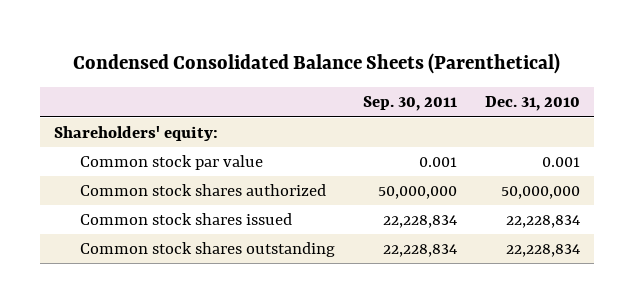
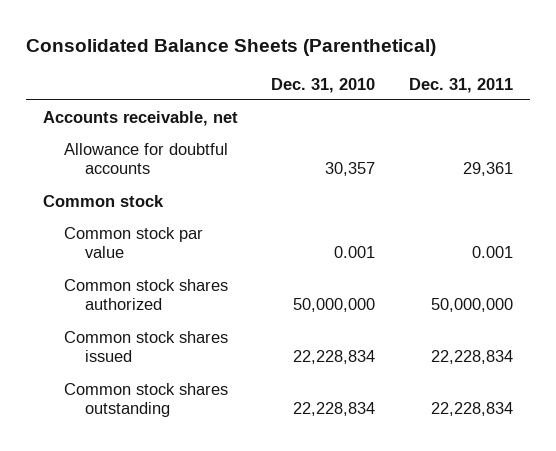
[72,52,560,74] Condensed Consolidated Balance Sheets (Parenthetical) -> [26,38,437,56] Consolidated Balance Sheets (Parenthetical)
[363,96,458,112] Sep. 30, 2011 -> none
none -> [409,77,514,93] Dec. 31, 2011
[53,125,218,141] Shareholders' equity: -> none
none -> [42,110,238,126] Accounts receivable, net
none -> [63,142,228,175] Allowance for doubtful accounts
none -> [42,194,164,207] Common stock

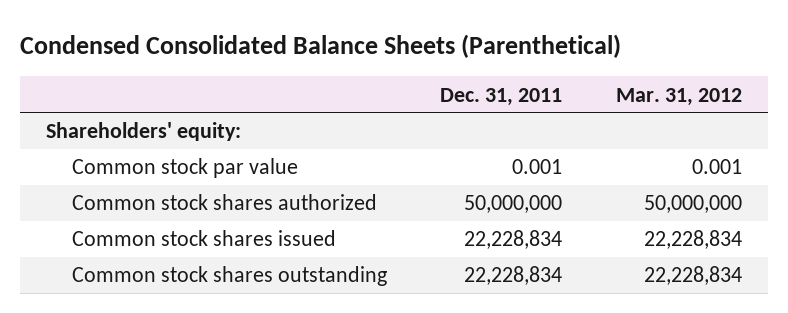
[26,38,437,56] Consolidated Balance Sheets (Parenthetical) -> [19,34,621,59] Condensed Consolidated Balance Sheets (Parenthetical)
[271,77,376,93] Dec. 31, 2010 -> none
none -> [615,87,742,106] Mar. 31, 2012
[42,110,238,126] Accounts receivable, net -> none
[63,142,228,175] Allowance for doubtful accounts -> none
[42,194,164,207] Common stock -> none
none -> [46,122,242,142] Shareholders' equity:

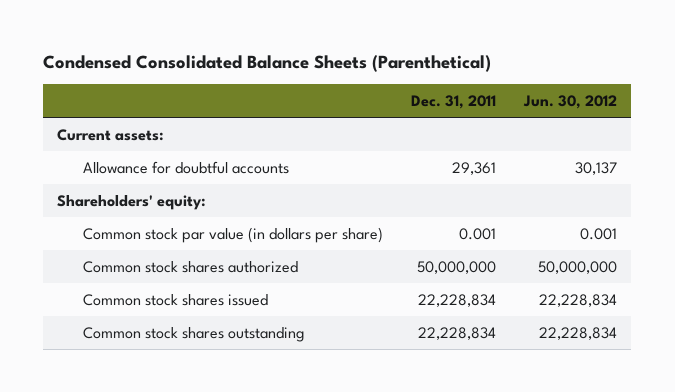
[615,87,742,106] Mar. 31, 2012 -> none
none -> [523,95,618,110] Jun. 30, 2012
none -> [57,128,165,141] Current assets:
none -> [83,160,290,174] Allowance for doubtful accounts
[72,158,299,179] Common stock par value -> [83,226,384,243] Common stock par value (in dollars per share)

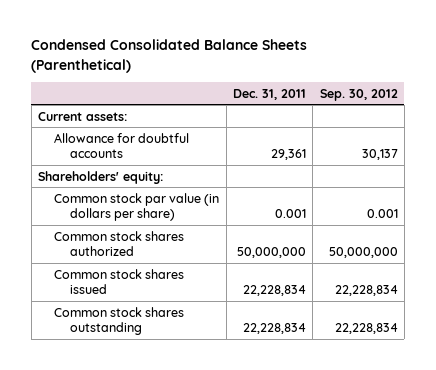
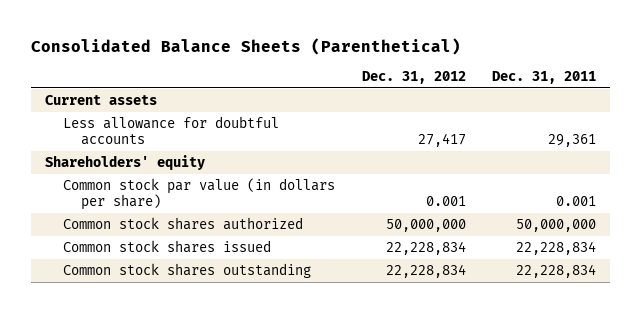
[31,39,308,73] Condensed Consolidated Balance Sheets (Parenthetical) -> [31,38,462,56] Consolidated Balance Sheets (Parenthetical)
[319,88,398,101] Sep. 30, 2012 -> none
none -> [361,71,466,85] Dec. 31, 2012
[38,111,128,121] Current assets: -> [44,94,157,105] Current assets
[54,132,190,159] Allowance for doubtful accounts -> [62,115,279,146] Less allowance for doubtful accounts
[38,170,164,184] Shareholders' equity: -> [44,154,205,170] Shareholders' equity

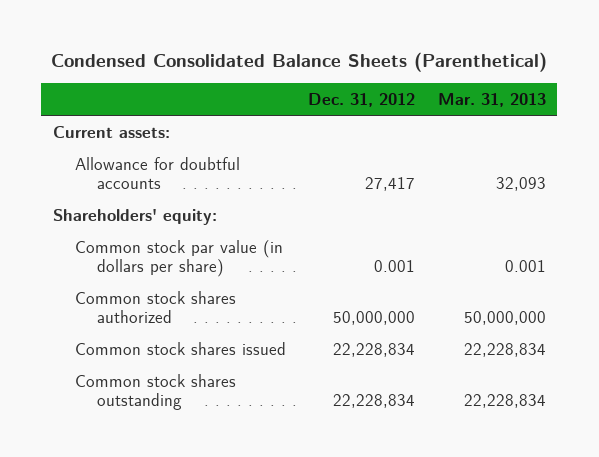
[31,38,462,56] Consolidated Balance Sheets (Parenthetical) -> [51,51,548,72] Condensed Consolidated Balance Sheets (Parenthetical)
[492,71,597,85] Dec. 31, 2011 -> none
none -> [437,92,546,107] Mar. 31, 2013
[44,94,157,105] Current assets -> [52,125,170,138] Current assets:
[62,115,279,146] Less allowance for doubtful accounts -> [74,156,240,189] Allowance for doubtful accounts
[44,154,205,170] Shareholders' equity -> [52,208,217,225] Shareholders' equity:

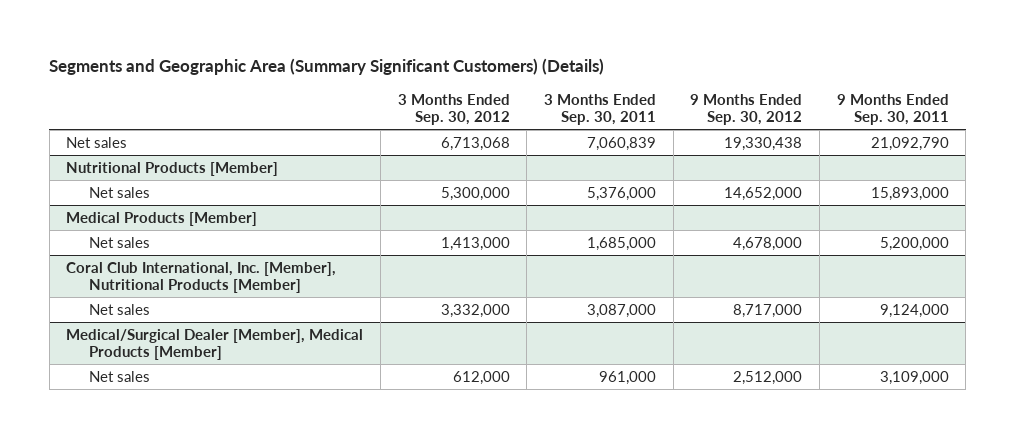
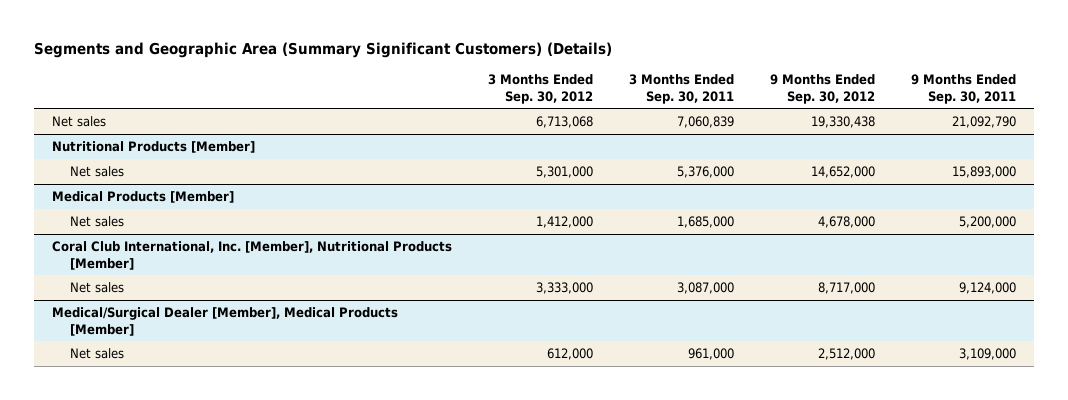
[440,186,510,201] 5,300,000 -> [536,166,594,179] 5,301,000
[440,236,510,251] 1,413,000 -> [536,216,594,229] 1,412,000
[440,303,510,318] 3,332,000 -> [536,282,594,295] 3,333,000

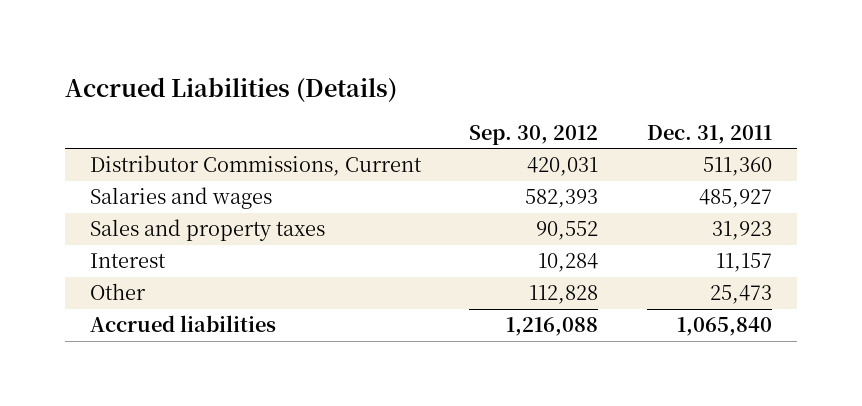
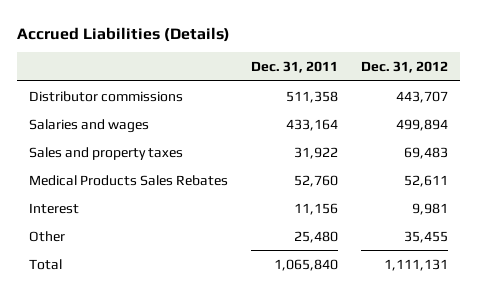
[469,125,599,146] Sep. 30, 2012 -> none
none -> [361,61,449,74] Dec. 31, 2012
[89,155,422,177] Distributor Commissions, Current -> [28,90,183,102] Distributor commissions
[703,157,773,177] 511,360 -> [285,90,338,103] 511,358
[699,189,773,209] 485,927 -> [285,118,338,131] 433,164
[712,221,773,241] 31,923 -> [293,146,338,159] 31,922
none -> [28,174,228,186] Medical Products Sales Rebates
[716,253,773,273] 11,157 -> [293,202,338,215] 11,156
[710,285,773,305] 25,473 -> [293,230,338,243] 25,480
[89,315,276,333] Accrued liabilities -> [28,258,62,270] Total

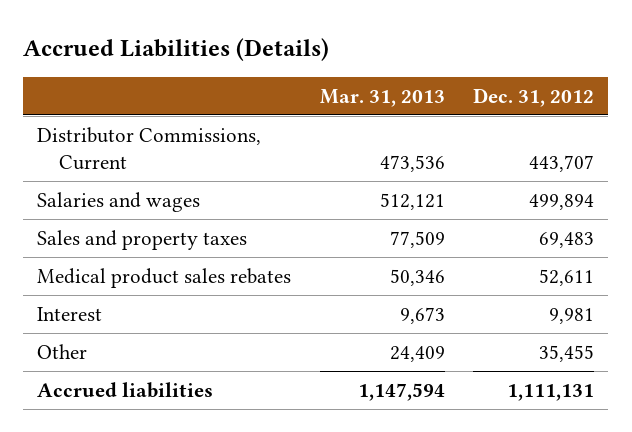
[250,61,338,74] Dec. 31, 2011 -> none
none -> [319,88,445,107] Mar. 31, 2013
[28,90,183,102] Distributor commissions -> [37,126,262,170] Distributor Commissions, Current
[28,174,228,186] Medical Products Sales Rebates -> [37,267,292,288] Medical product sales rebates
[28,258,62,270] Total -> [37,381,214,398] Accrued liabilities

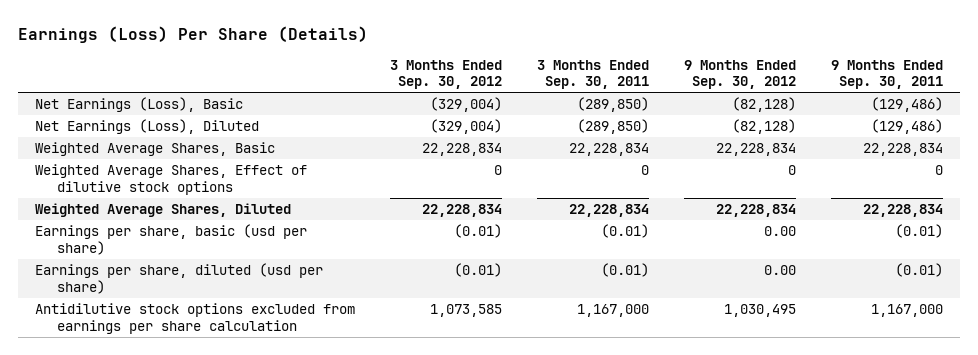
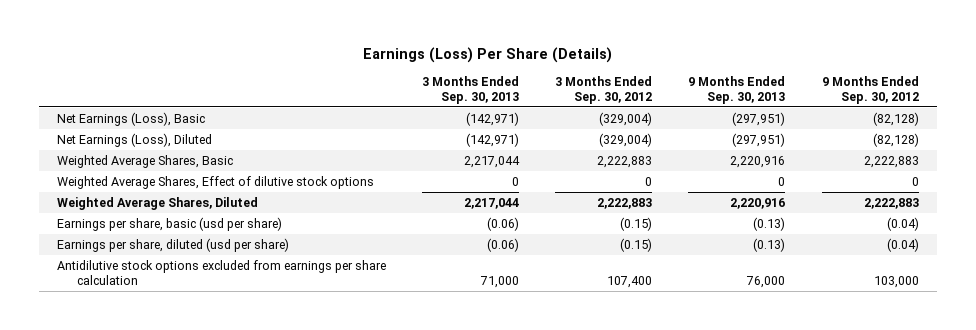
[536,59,649,90] 3 Months Ended Sep. 30, 2011 -> none
[830,59,943,90] 9 Months Ended Sep. 30, 2011 -> none
none -> [422,76,520,104] 3 Months Ended Sep. 30, 2013
none -> [688,76,786,104] 9 Months Ended Sep. 30, 2013
[422,143,503,157] 22,228,834 -> [597,155,653,168] 2,222,883
[715,143,796,157] 22,228,834 -> [863,155,919,168] 2,222,883
[422,204,503,218] 22,228,834 -> [597,197,653,209] 2,222,883
[715,204,796,218] 22,228,834 -> [863,197,919,209] 2,222,883
[454,224,503,239] (0.01) -> [620,216,653,231] (0.15)
[763,226,796,237] 0.00 -> [886,216,919,231] (0.04)
[454,263,503,278] (0.01) -> [620,237,653,252] (0.15)
[763,265,796,276] 0.00 -> [886,237,919,252] (0.04)
[430,304,503,318] 1,073,585 -> [607,275,653,288] 107,400
[723,304,796,318] 1,030,495 -> [873,275,919,288] 103,000

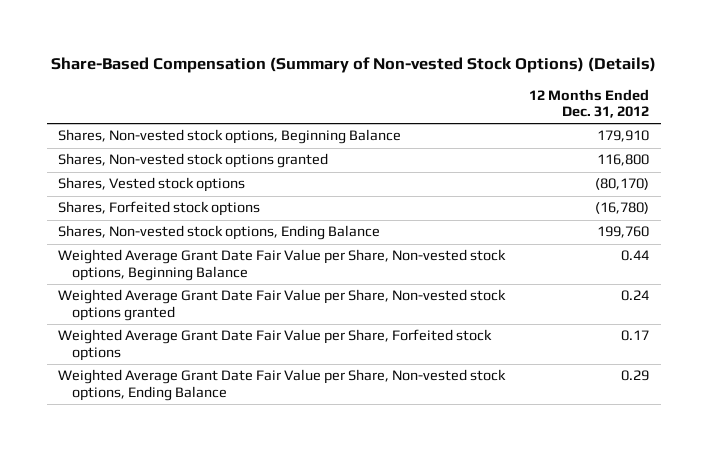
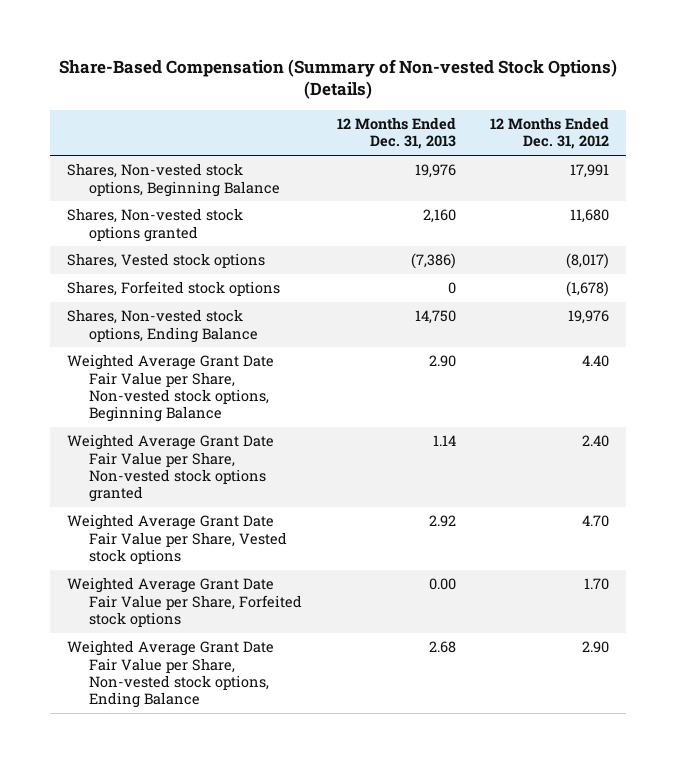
none -> [336,117,456,150] 12 Months Ended Dec. 31, 2013
[596,130,649,143] 179,910 -> [570,164,610,179] 17,991
[596,154,649,167] 116,800 -> [570,209,610,224] 11,680
[594,178,649,191] (80,170) -> [566,253,610,270] (8,017)
[594,202,649,215] (16,780) -> [566,281,610,298] (1,678)
[596,226,649,239] 199,760 -> [568,310,610,325] 19,976
[620,250,649,262] 0.44 -> [582,355,610,368] 4.40
[620,290,649,302] 0.24 -> [582,435,610,448] 2.40
none -> [67,514,288,564] Weighted Average Grant Date Fair Value per Share, Vested stock options
[620,330,649,342] 0.17 -> [584,578,610,591] 1.70
[620,370,649,382] 0.29 -> [582,641,610,654] 2.90

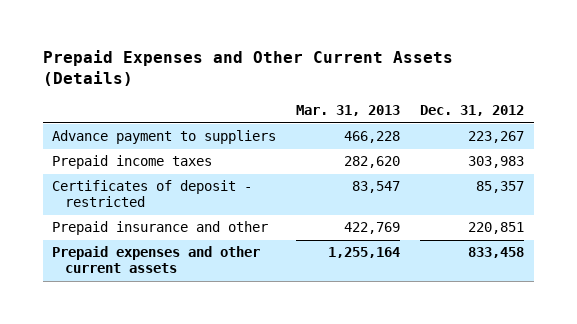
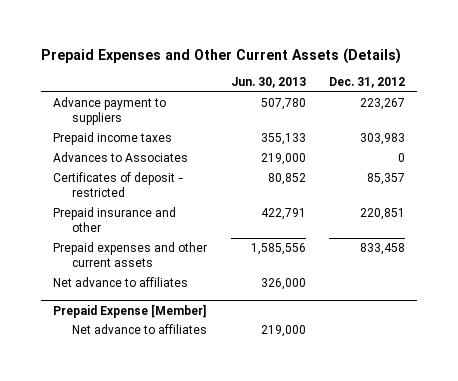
[296,105,401,117] Mar. 31, 2013 -> none
none -> [230,77,306,89] Jun. 30, 2013
none -> [52,152,188,163] Advances to Associates
none -> [52,277,188,288] Net advance to affiliates
none -> [52,303,207,318] Prepaid Expense [Member]
none -> [71,324,207,335] Net advance to affiliates

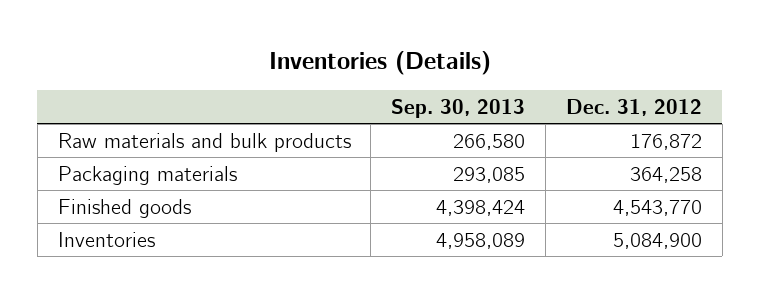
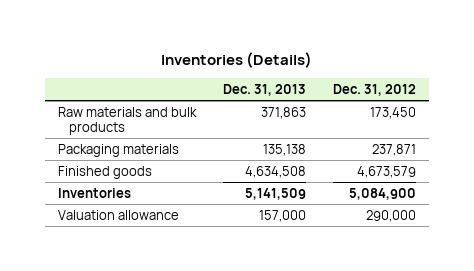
[391,98,526,118] Sep. 30, 2013 -> none
none -> [223,83,307,96] Dec. 31, 2013
[629,133,702,150] 176,872 -> [369,106,416,119] 173,450
[629,166,702,183] 364,258 -> [371,143,416,156] 237,871
[612,199,702,216] 4,543,770 -> [356,165,416,178] 4,673,579
none -> [58,209,180,220] Valuation allowance

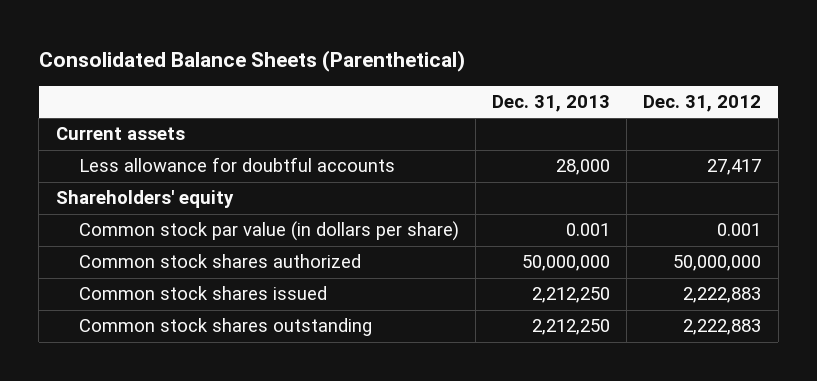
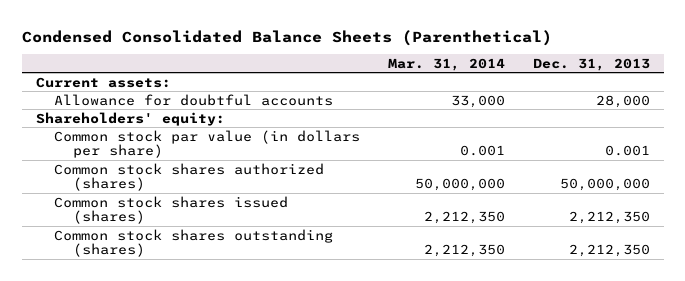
[38,50,465,73] Consolidated Balance Sheets (Parenthetical) -> [21,29,552,46] Condensed Consolidated Balance Sheets (Parenthetical)
[643,95,762,113] Dec. 31, 2012 -> none
none -> [387,57,505,71] Mar. 31, 2014
[55,127,185,141] Current assets -> [35,76,171,88] Current assets:
[78,157,395,173] Less allowance for doubtful accounts -> [54,93,334,106] Allowance for doubtful accounts
[55,190,234,209] Shareholders' equity -> [35,111,225,126] Shareholders' equity:
[78,254,361,269] Common stock shares authorized -> [54,162,325,192] Common stock shares authorized (shares)
[78,286,327,301] Common stock shares issued -> [54,195,289,225] Common stock shares issued (shares)
[532,287,611,304] 2,212,250 -> [568,211,650,225] 2,212,350
[78,318,372,337] Common stock shares outstanding -> [54,228,334,258] Common stock shares outstanding (shares)
[532,319,611,336] 2,212,250 -> [568,244,650,258] 2,212,350

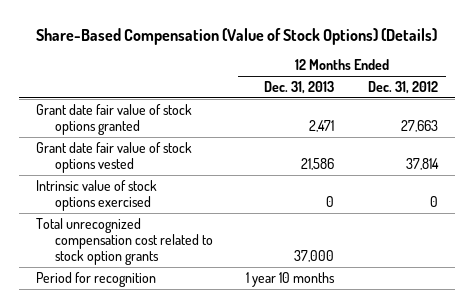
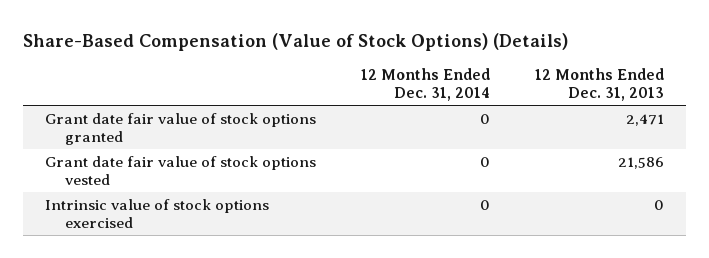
[367,81,438,95] Dec. 31, 2012 -> none
none -> [360,67,490,102] 12 Months Ended Dec. 31, 2014
[36,217,213,266] Total unrecognized compensation cost related to stock option grants -> none
[36,271,157,287] Period for recognition -> none

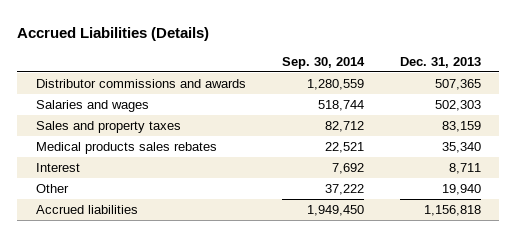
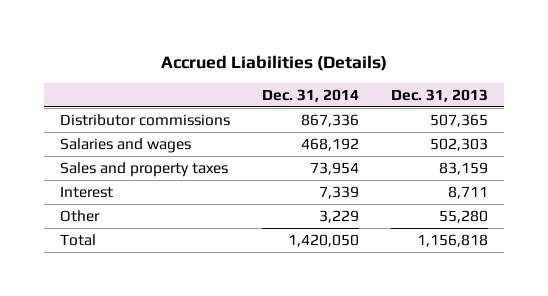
[281,56,365,69] Sep. 30, 2014 -> none
none -> [261,88,359,102] Dec. 31, 2014
[35,79,246,89] Distributor commissions and awards -> [59,114,230,127] Distributor commissions
[35,142,217,155] Medical products sales rebates -> none
[442,184,482,196] 19,940 -> [438,210,488,224] 55,280
[35,205,138,215] Accrued liabilities -> [59,234,96,247] Total

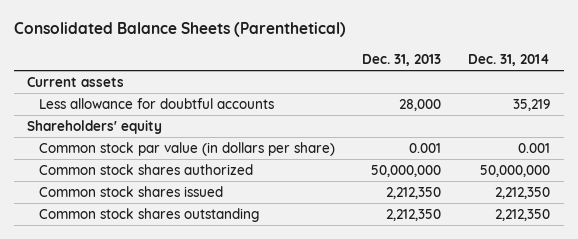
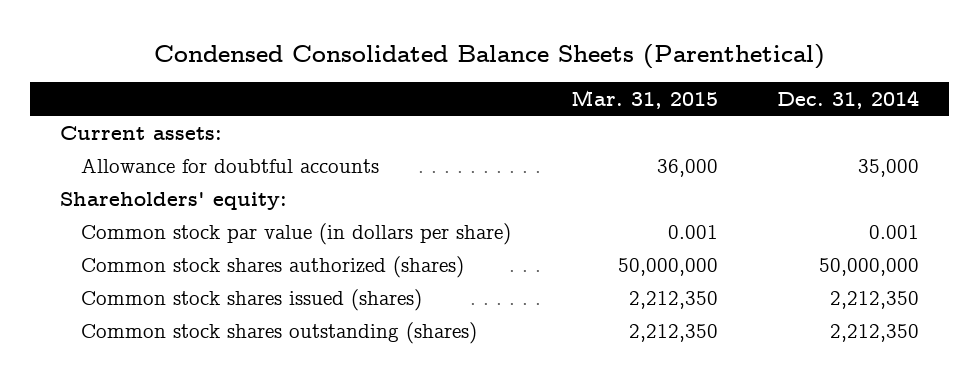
[13,22,346,38] Consolidated Balance Sheets (Parenthetical) -> [153,43,825,69] Condensed Consolidated Balance Sheets (Parenthetical)
[362,53,442,66] Dec. 31, 2013 -> none
none -> [570,89,718,109] Mar. 31, 2015
[27,76,125,87] Current assets -> [59,125,222,140] Current assets:
[38,97,274,109] Less allowance for doubtful accounts -> [81,157,380,173] Allowance for doubtful accounts
[513,98,551,111] 35,219 -> [858,158,920,177] 35,000
[27,119,163,134] Shareholders' equity -> [59,191,287,210] Shareholders' equity:
[38,163,253,175] Common stock shares authorized -> [81,255,465,278] Common stock shares authorized (shares)
[38,185,223,197] Common stock shares issued -> [81,288,423,311] Common stock shares issued (shares)
[38,207,259,222] Common stock shares outstanding -> [81,321,478,344] Common stock shares outstanding (shares)

